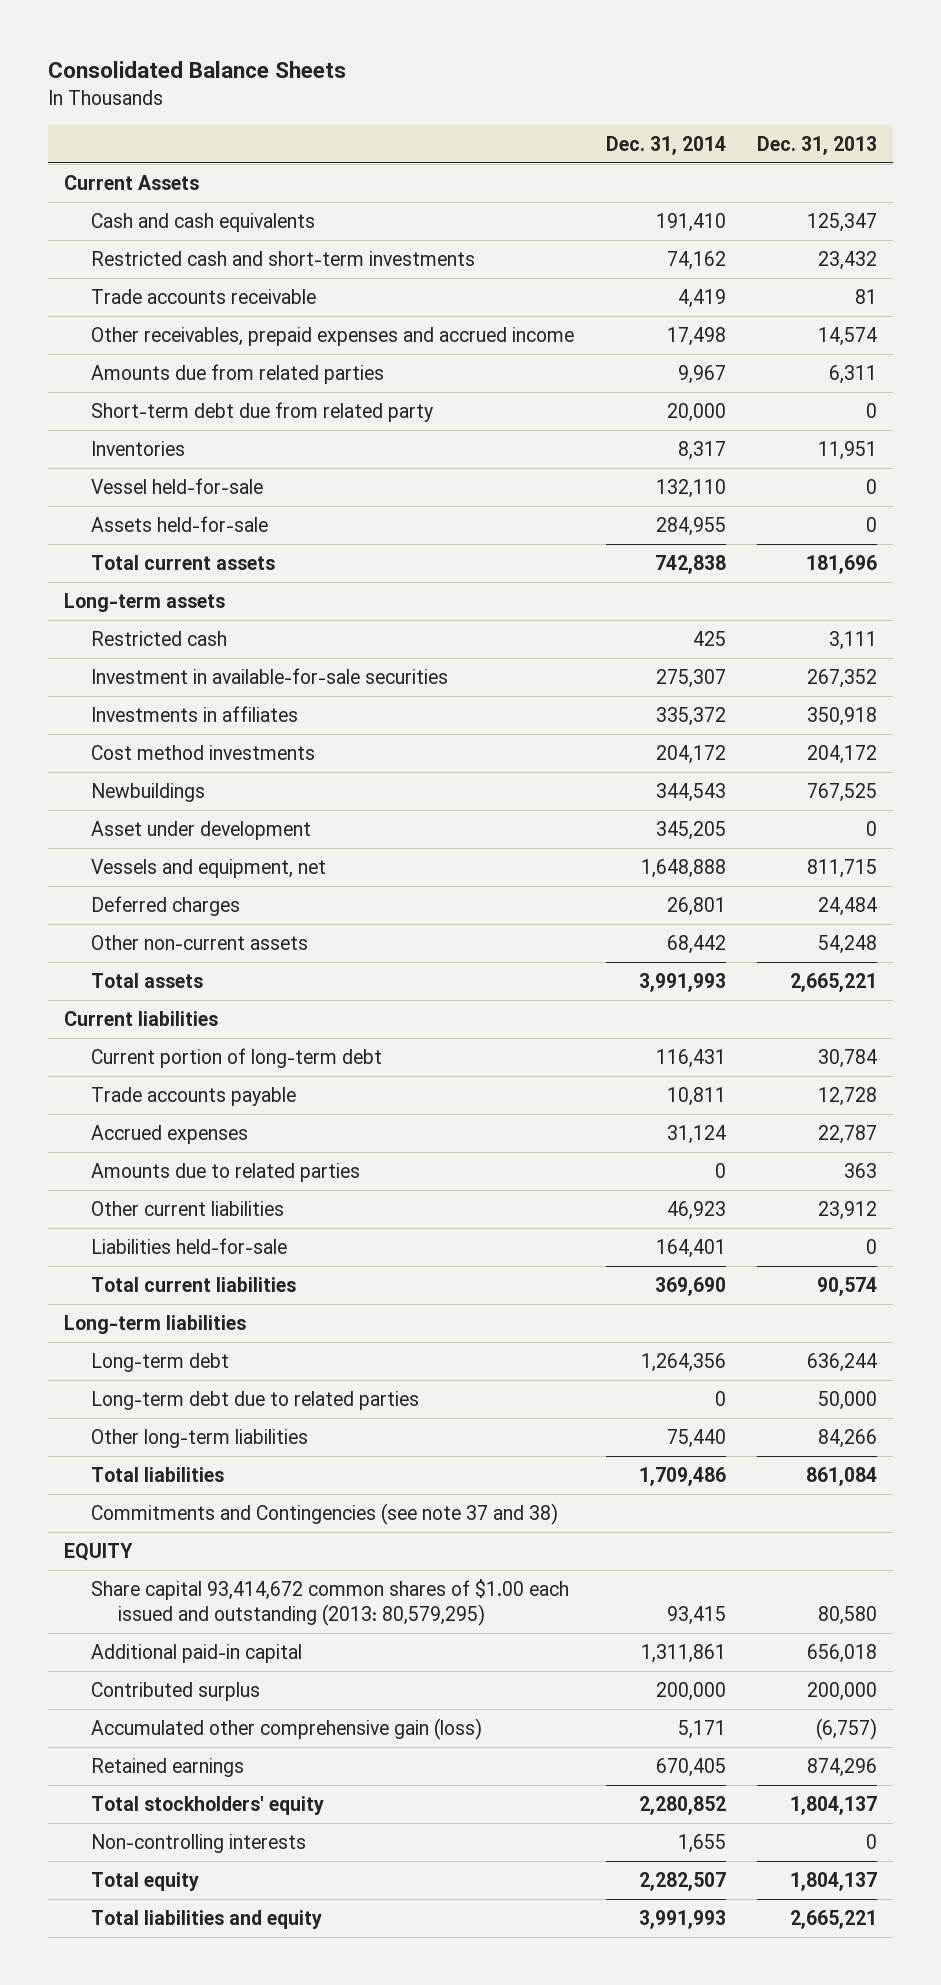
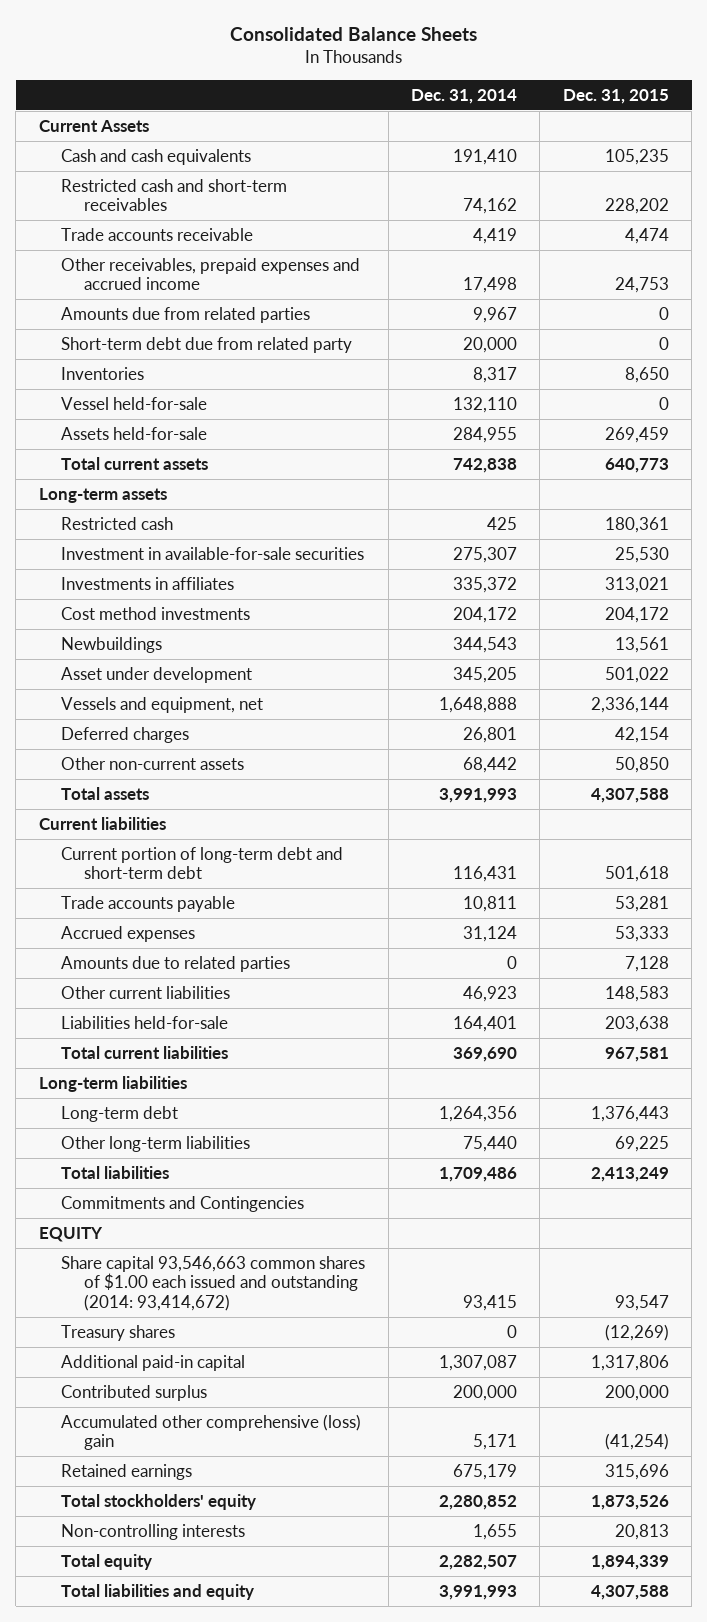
[757,135,878,155] Dec. 31, 2013 -> none
none -> [562,88,669,104] Dec. 31, 2015
[90,251,475,267] Restricted cash and short-term investments -> [61,178,288,212] Restricted cash and short-term receivables
[90,1048,382,1069] Current portion of long-term debt -> [61,846,344,880] Current portion of long-term debt and short-term debt
[90,1391,419,1411] Long-term debt due to related parties -> none
[90,1503,558,1526] Commitments and Contingencies (see note 37 and 38) -> [61,1195,305,1212] Commitments and Contingencies
[90,1579,569,1626] Share capital 93,414,672 common shares of $1.00 each issued and outstanding (2013: 80,579,295) -> [61,1255,366,1311] Share capital 93,546,663 common shares of $1.00 each issued and outstanding (2014: 93,414,672)
none -> [61,1324,176,1341] Treasury shares
[640,1644,726,1664] 1,311,861 -> [439,1354,518,1371] 1,307,087
[90,1718,482,1741] Accumulated other comprehensive gain (loss) -> [61,1413,362,1451] Accumulated other comprehensive (loss) gain
[655,1758,726,1778] 670,405 -> [453,1463,518,1480] 675,179

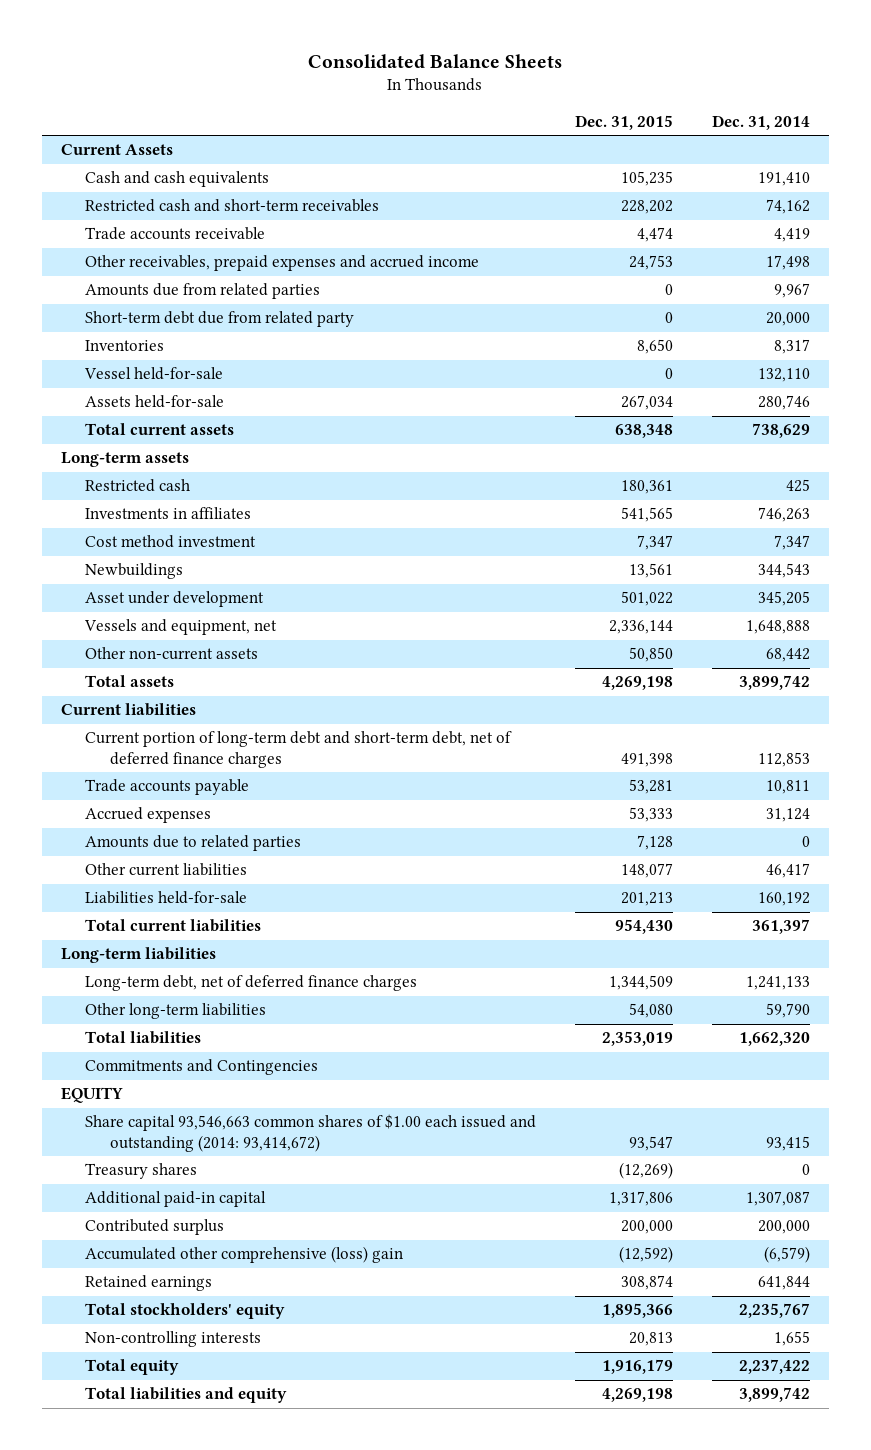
[453,426,518,443] 284,955 -> [757,395,810,411] 280,746
[604,426,669,443] 269,459 -> [621,395,674,411] 267,034
[453,457,518,473] 742,838 -> [751,423,810,439] 738,629
[604,457,669,473] 640,773 -> [615,424,674,439] 638,348
[61,546,365,560] Investment in available-for-sale securities -> none
[453,576,518,593] 335,372 -> [757,507,810,523] 746,263
[604,576,669,593] 313,021 -> [621,507,674,523] 541,565
[61,606,251,620] Cost method investments -> [85,535,257,549] Cost method investment
[453,606,518,623] 204,172 -> [773,535,810,551] 7,347
[604,606,669,623] 204,172 -> [637,535,674,551] 7,347
[61,726,190,743] Deferred charges -> none
[439,787,518,803] 3,991,993 -> [738,675,810,691] 3,899,742
[590,787,669,803] 4,307,588 -> [602,676,674,691] 4,269,198
[61,846,344,880] Current portion of long-term debt and short-term debt -> [85,731,513,768] Current portion of long-term debt and short-term debt, net of deferred finance charges
[453,866,518,883] 116,431 -> [757,751,810,767] 112,853
[604,866,669,883] 501,618 -> [621,752,674,767] 491,398
[463,985,518,1002] 46,923 -> [765,863,810,879] 46,417
[604,985,669,1002] 148,583 -> [621,863,674,879] 148,077
[453,1015,518,1032] 164,401 -> [757,892,810,907] 160,192
[604,1015,669,1032] 203,638 -> [621,892,674,907] 201,213
[453,1046,518,1062] 369,690 -> [751,919,810,935] 361,397
[604,1046,669,1062] 967,581 -> [615,919,674,935] 954,430
[61,1105,179,1122] Long-term debt -> [85,975,418,992] Long-term debt, net of deferred finance charges
[439,1105,518,1122] 1,264,356 -> [745,976,810,991] 1,241,133
[590,1105,669,1122] 1,376,443 -> [609,975,674,991] 1,344,509
[463,1135,518,1152] 75,440 -> [765,1003,810,1019] 59,790
[614,1135,669,1152] 69,225 -> [629,1003,674,1019] 54,080
[439,1166,518,1182] 1,709,486 -> [738,1032,810,1047] 1,662,320
[590,1166,669,1182] 2,413,249 -> [602,1031,674,1047] 2,353,019
[473,1434,518,1451] 5,171 -> [763,1246,810,1264] (6,579)
[604,1433,669,1451] (41,254) -> [619,1246,674,1264] (12,592)
[453,1463,518,1480] 675,179 -> [757,1276,810,1291] 641,844
[604,1463,669,1480] 315,696 -> [621,1275,674,1291] 308,874
[439,1494,518,1510] 2,280,852 -> [738,1303,810,1319] 2,235,767
[590,1494,669,1510] 1,873,526 -> [602,1303,674,1319] 1,895,366
[439,1554,518,1570] 2,282,507 -> [738,1359,810,1375] 2,237,422
[590,1554,669,1570] 1,894,339 -> [602,1359,674,1375] 1,916,179
[439,1584,518,1600] 3,991,993 -> [738,1387,810,1403] 3,899,742
[590,1584,669,1600] 4,307,588 -> [602,1388,674,1403] 4,269,198

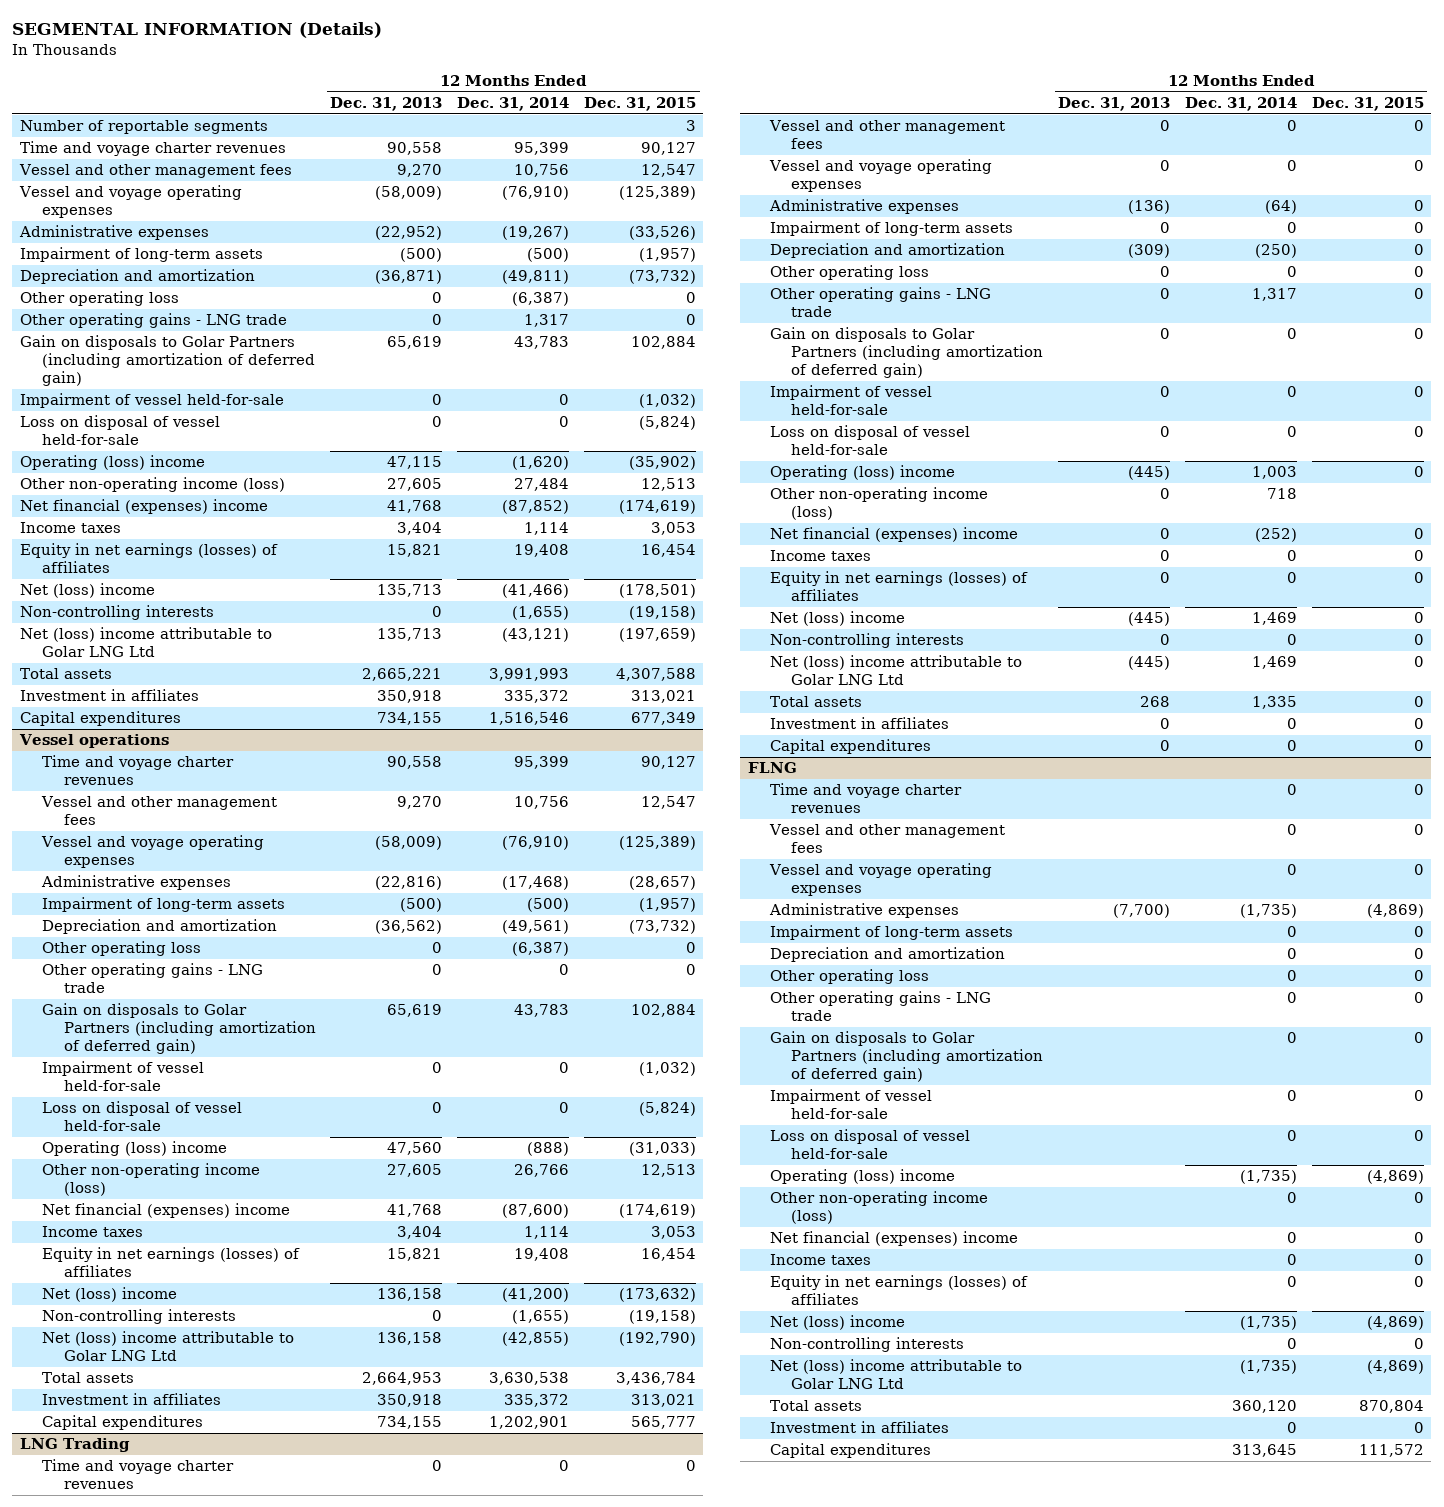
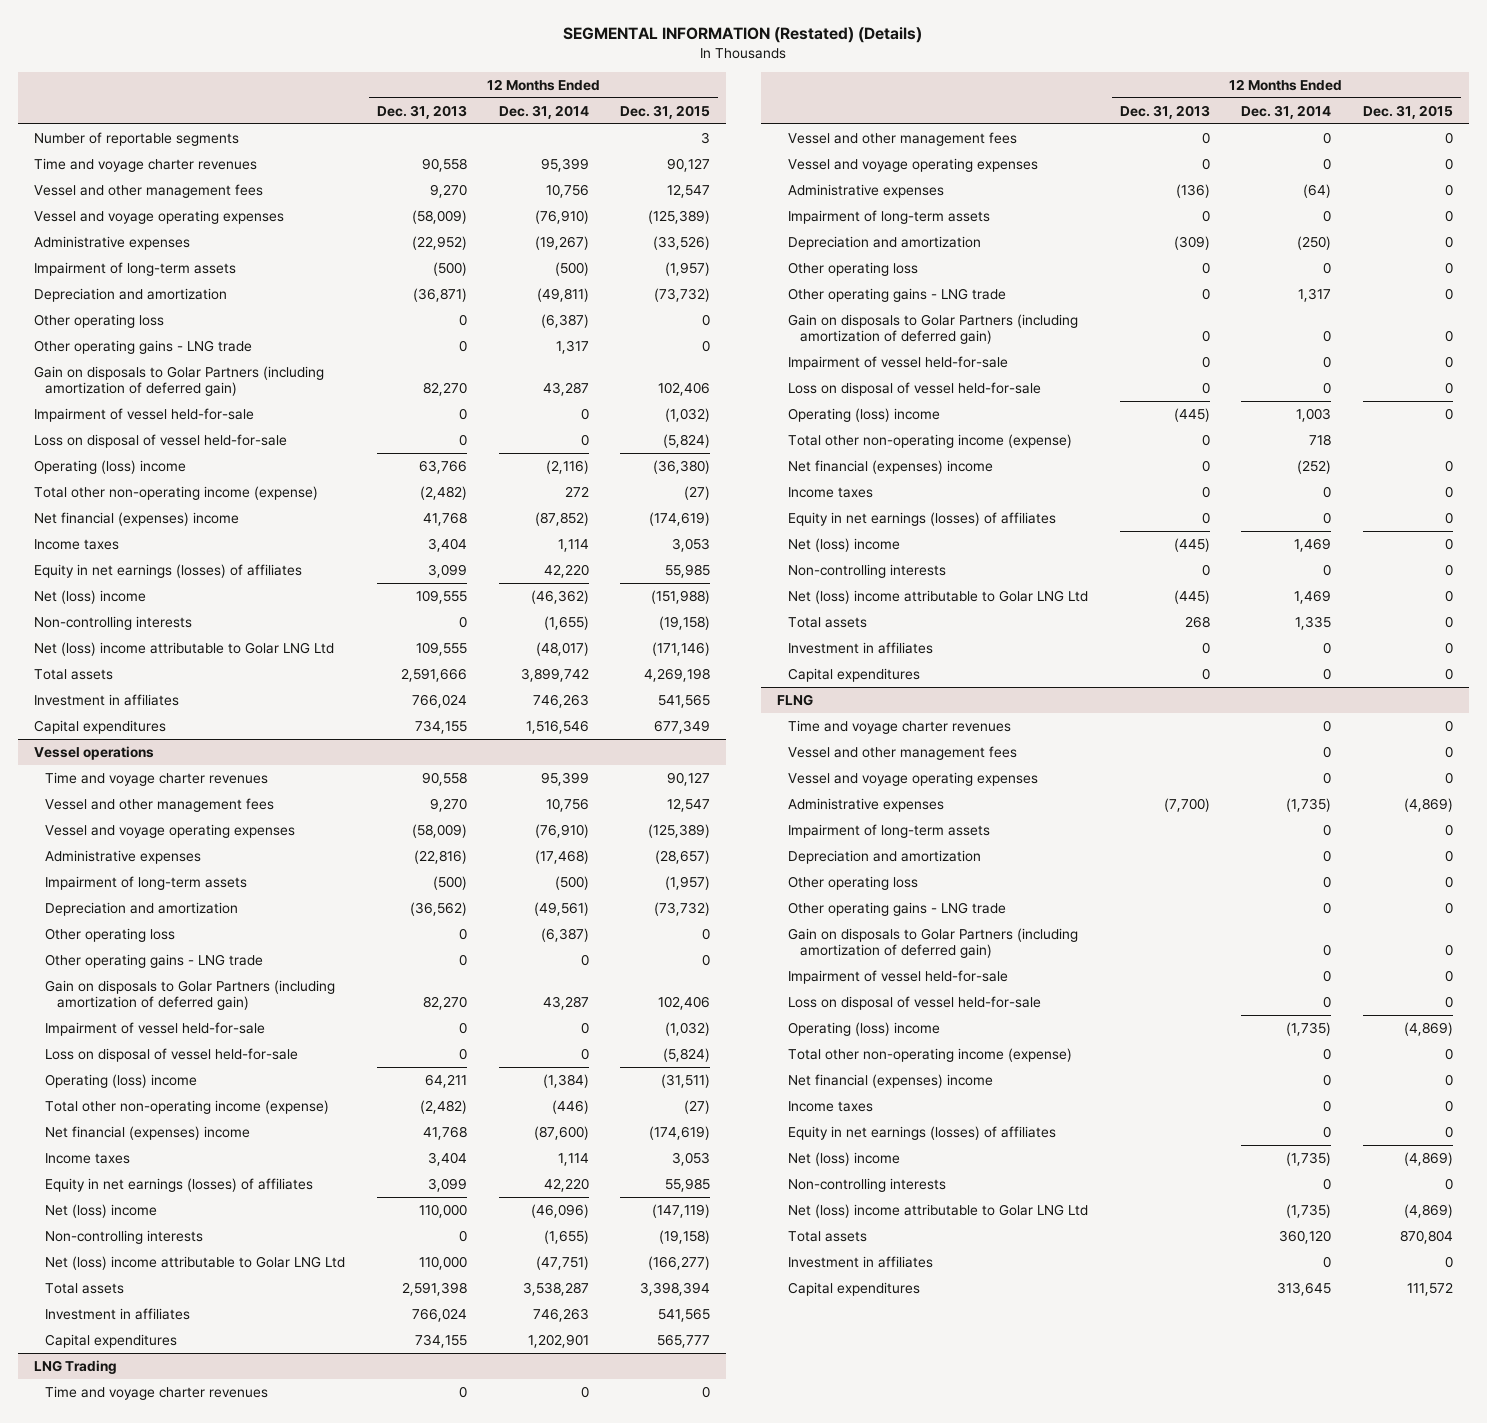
[12,22,383,39] SEGMENTAL INFORMATION (Details) -> [563,27,923,44] SEGMENTAL INFORMATION (Restated) (Details)
[387,336,443,350] 65,619 -> [423,381,468,396] 82,270
[514,336,570,350] 43,783 -> [542,381,589,396] 43,287
[630,336,696,350] 102,884 -> [658,381,711,396] 102,406
[387,456,443,470] 47,115 -> [419,459,468,474] 63,766
[512,456,570,471] (1,620) -> [545,459,589,474] (2,116)
[628,456,696,471] (35,902) -> [653,459,711,474] (36,380)
[19,477,285,493] Other non-operating income (loss) -> [33,485,318,500] Total other non-operating income (expense)
[387,478,443,492] 27,605 -> [420,485,468,500] (2,482)
[514,478,570,492] 27,484 -> [564,485,589,497] 272
[640,478,696,492] 12,513 -> [684,485,711,500] (27)
[387,544,443,558] 15,821 -> [428,563,468,578] 3,099
[514,544,570,558] 19,408 -> [543,563,589,578] 42,220
[640,544,696,558] 16,454 -> [665,563,711,578] 55,985
[377,584,443,598] 135,713 -> [416,589,468,604] 109,555
[502,584,570,599] (41,466) -> [530,589,589,604] (46,362)
[618,584,696,599] (178,501) -> [651,589,711,604] (151,988)
[377,628,443,642] 135,713 -> [416,641,468,656] 109,555
[502,628,570,643] (43,121) -> [535,641,589,656] (48,017)
[618,628,696,643] (197,659) -> [652,641,711,656] (171,146)
[362,668,443,682] 2,665,221 -> [401,667,468,682] 2,591,666
[489,668,570,682] 3,991,993 -> [520,667,589,682] 3,899,742
[615,668,696,682] 4,307,588 -> [644,667,711,682] 4,269,198
[377,690,443,704] 350,918 -> [412,693,468,708] 766,024
[504,690,570,704] 335,372 -> [532,693,589,708] 746,263
[630,690,696,704] 313,021 -> [658,693,711,708] 541,565
[387,1004,443,1018] 65,619 -> [423,995,468,1010] 82,270
[514,1004,570,1018] 43,783 -> [542,995,589,1010] 43,287
[630,1004,696,1018] 102,884 -> [658,995,711,1010] 102,406
[387,1142,443,1156] 47,560 -> [425,1073,468,1088] 64,211
[527,1142,570,1157] (888) -> [542,1073,589,1088] (1,384)
[628,1142,696,1157] (31,033) -> [661,1073,711,1088] (31,511)
[41,1163,260,1197] Other non-operating income (loss) -> [45,1099,330,1114] Total other non-operating income (expense)
[387,1164,443,1178] 27,605 -> [420,1099,468,1114] (2,482)
[514,1164,570,1178] 26,766 -> [551,1099,589,1114] (446)
[640,1164,696,1178] 12,513 -> [684,1099,711,1114] (27)
[387,1248,443,1262] 15,821 -> [428,1177,468,1192] 3,099
[514,1248,570,1262] 19,408 -> [543,1177,589,1192] 42,220
[640,1248,696,1262] 16,454 -> [665,1177,711,1192] 55,985
[377,1288,443,1302] 136,158 -> [419,1203,468,1218] 110,000
[502,1288,570,1303] (41,200) -> [530,1203,589,1218] (46,096)
[618,1288,696,1303] (173,632) -> [652,1203,711,1218] (147,119)
[377,1332,443,1346] 136,158 -> [419,1255,468,1270] 110,000
[502,1332,570,1347] (42,855) -> [535,1255,589,1270] (47,751)
[618,1332,696,1347] (192,790) -> [648,1255,711,1270] (166,277)
[362,1372,443,1386] 2,664,953 -> [402,1281,468,1296] 2,591,398
[489,1372,570,1386] 3,630,538 -> [522,1281,589,1296] 3,538,287
[615,1372,696,1386] 3,436,784 -> [640,1281,711,1296] 3,398,394
[377,1394,443,1408] 350,918 -> [412,1307,468,1322] 766,024
[504,1394,570,1408] 335,372 -> [532,1307,589,1322] 746,263
[630,1394,696,1408] 313,021 -> [658,1307,711,1322] 541,565
[769,487,988,521] Other non-operating income (loss) -> [788,433,1073,448] Total other non-operating income (expense)
[769,1191,988,1225] Other non-operating income (loss) -> [788,1047,1073,1062] Total other non-operating income (expense)

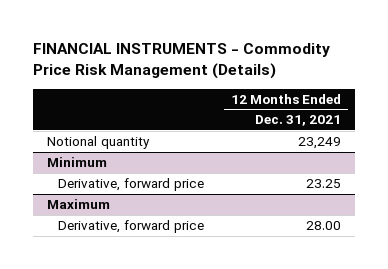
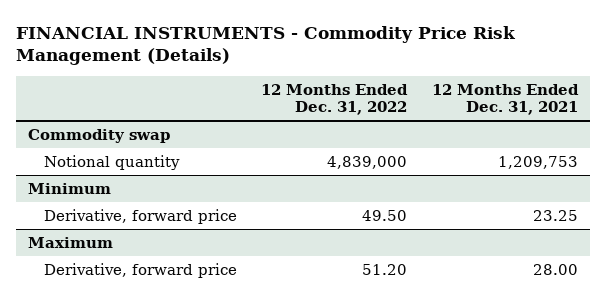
none -> [261,83,409,115] 12 Months Ended Dec. 31, 2022
none -> [28,129,171,144] Commodity swap
[298,137,342,150] 23,249 -> [497,156,578,170] 1,209,753

